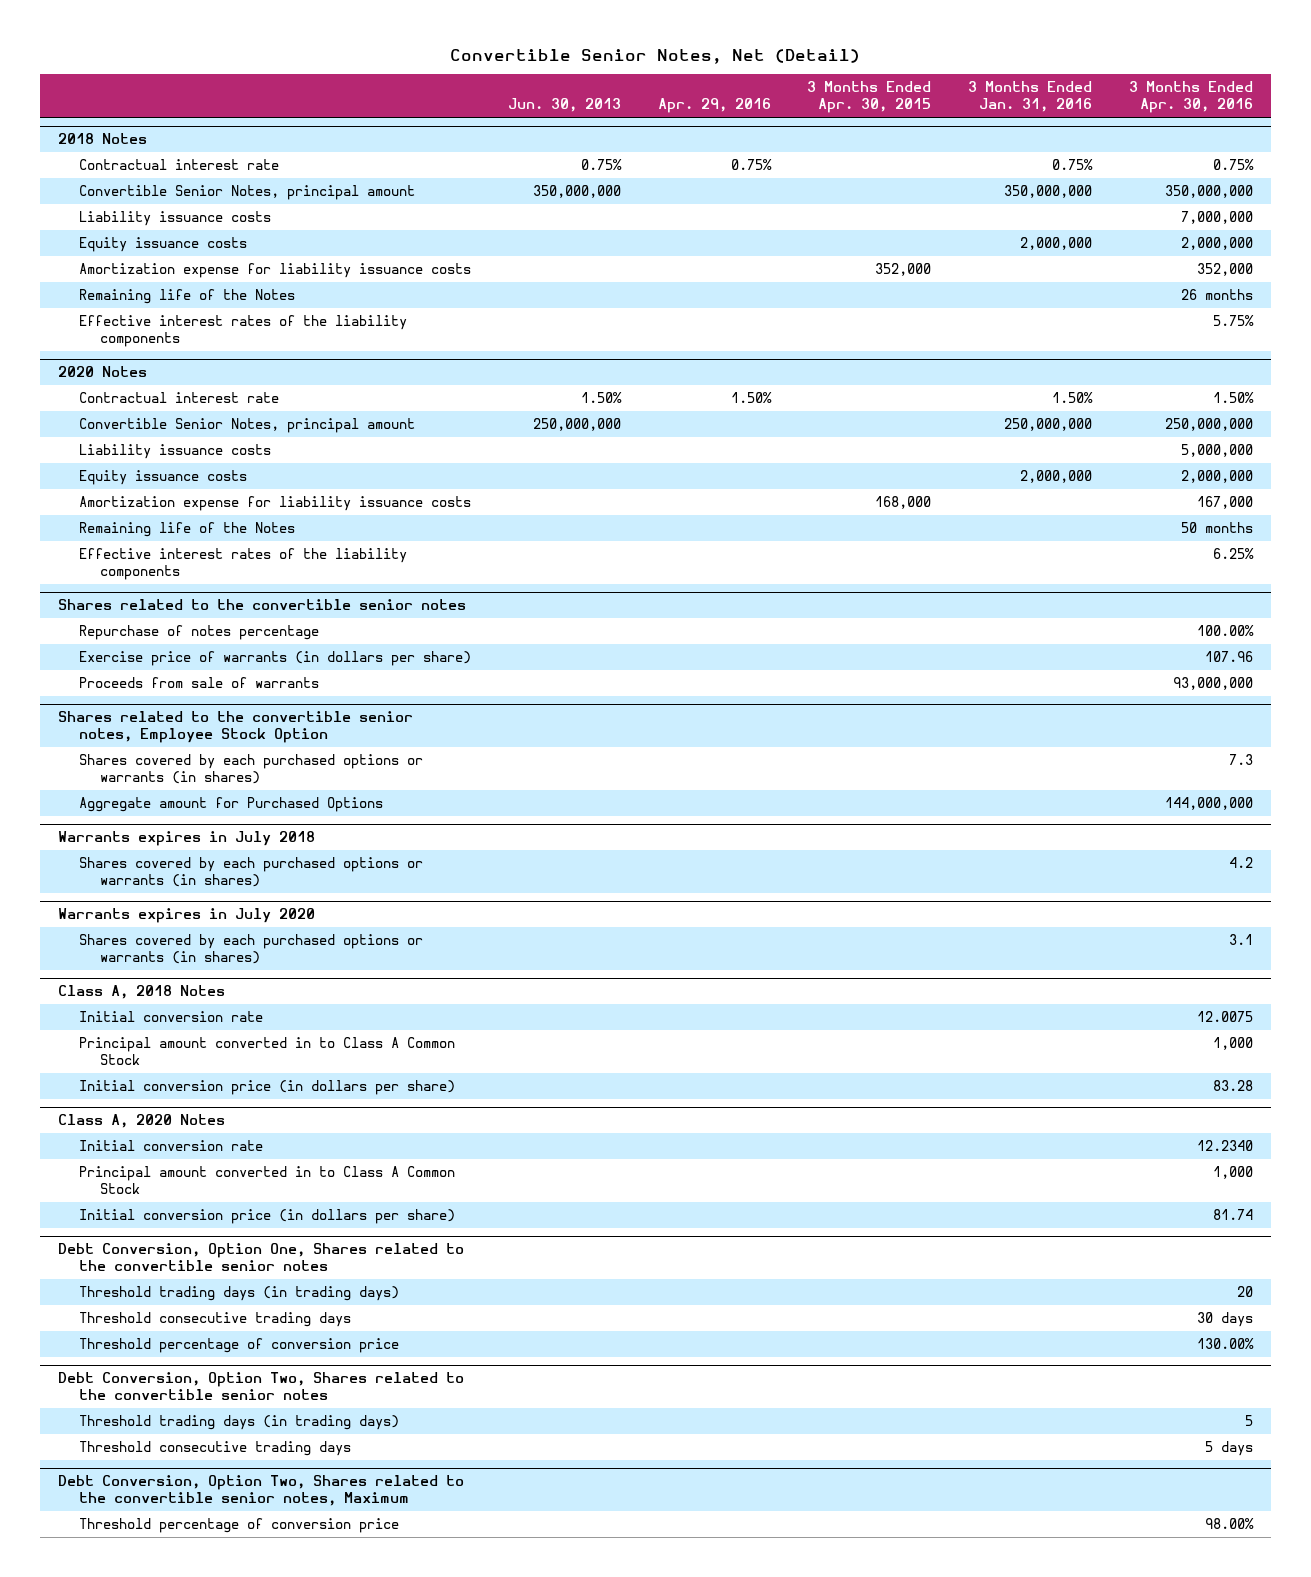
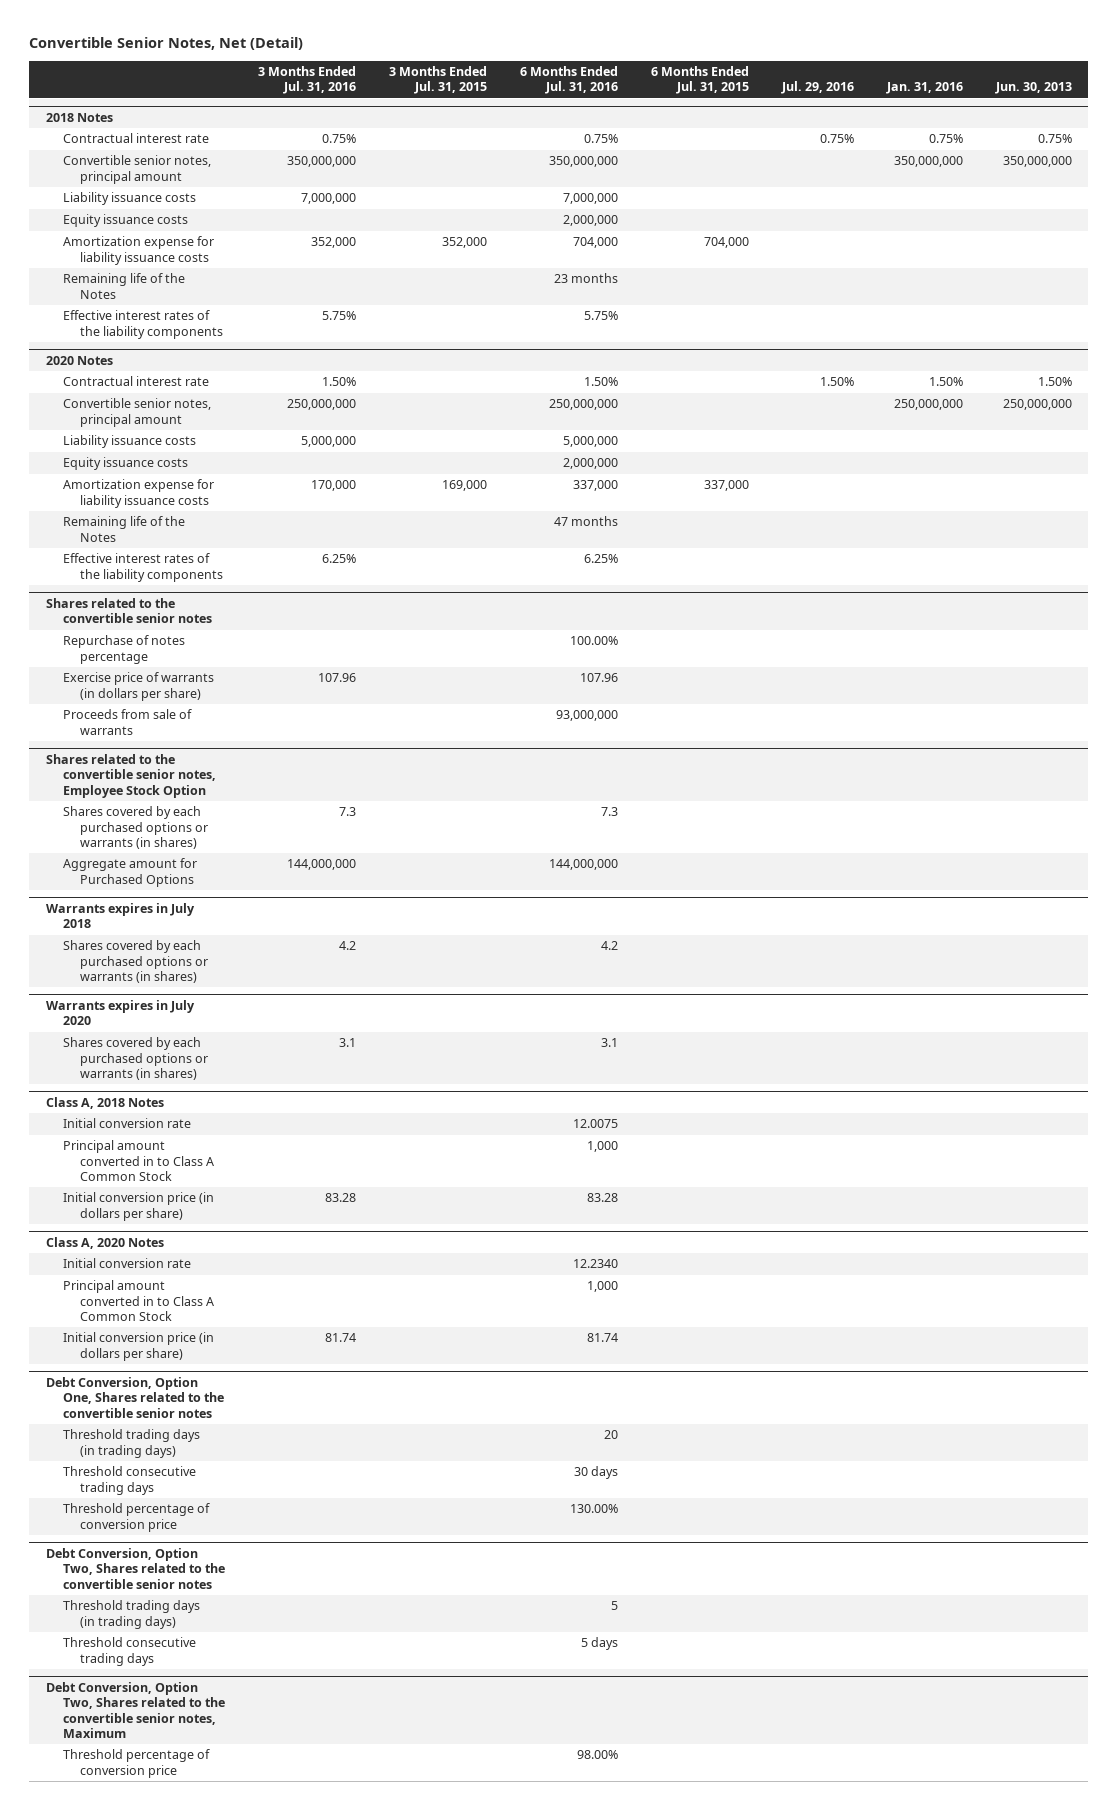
[657,98,771,114] Apr. 29, 2016 -> none
[807,81,932,114] 3 Months Ended Apr. 30, 2015 -> none
[968,81,1093,113] 3 Months Ended Jan. 31, 2016 -> none
[1128,81,1253,114] 3 Months Ended Apr. 30, 2016 -> none
none -> [257,66,356,95] 3 Months Ended Jul. 31, 2016
none -> [388,66,487,95] 3 Months Ended Jul. 31, 2015
none -> [519,66,618,95] 6 Months Ended Jul. 31, 2016
none -> [650,66,749,95] 6 Months Ended Jul. 31, 2015
none -> [780,81,854,95] Jul. 29, 2016
none -> [885,82,963,95] Jan. 31, 2016
[79,185,416,201] Convertible Senior Notes, principal amount -> [62,155,211,184] Convertible senior notes, principal amount
[79,418,416,434] Convertible Senior Notes, principal amount -> [62,398,211,427] Convertible senior notes, principal amount

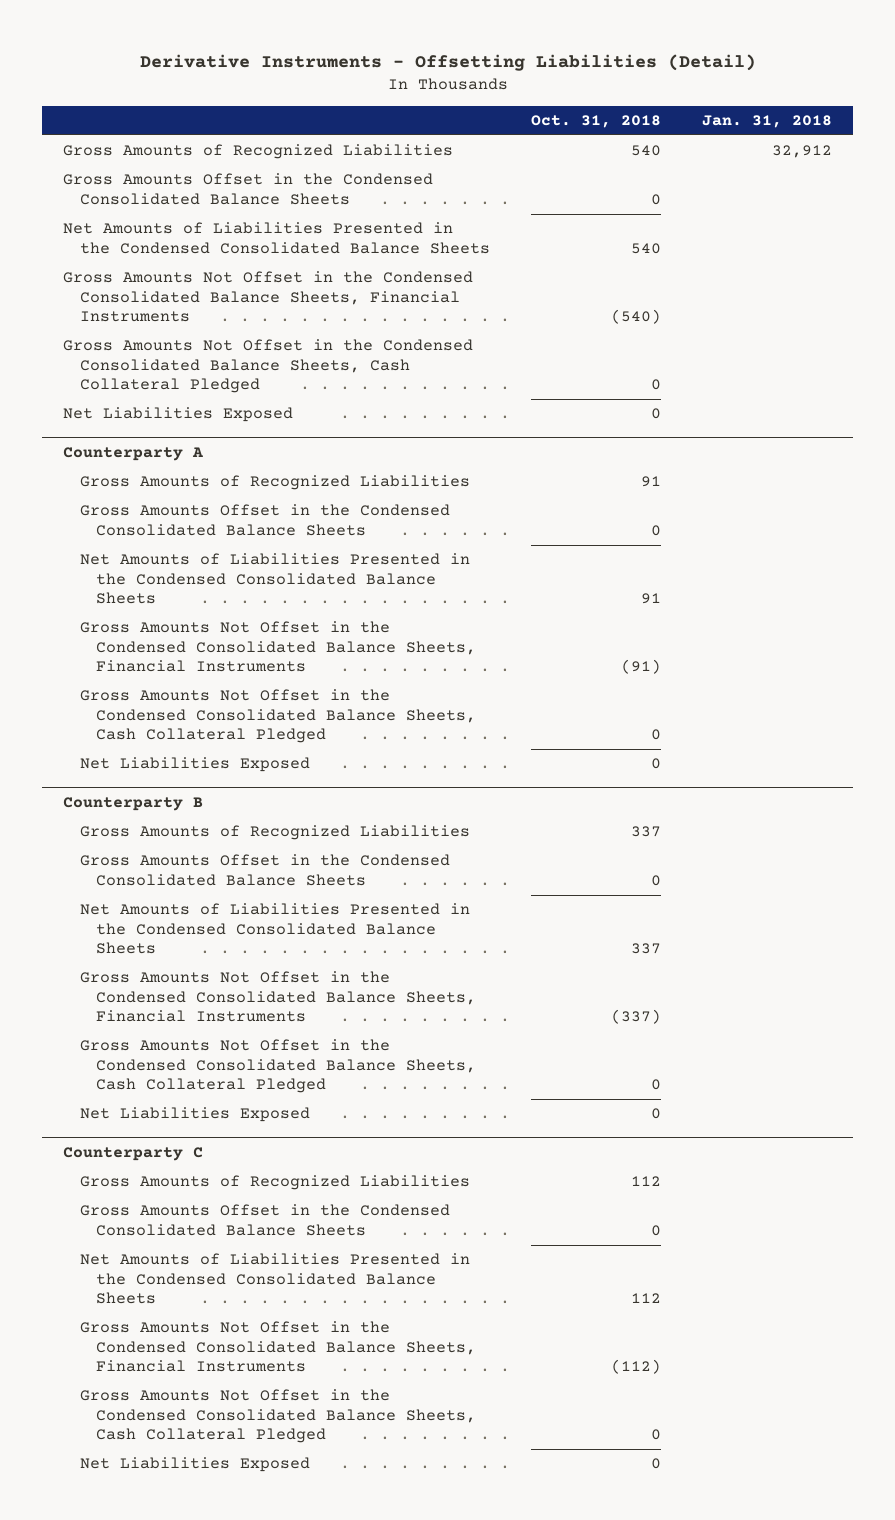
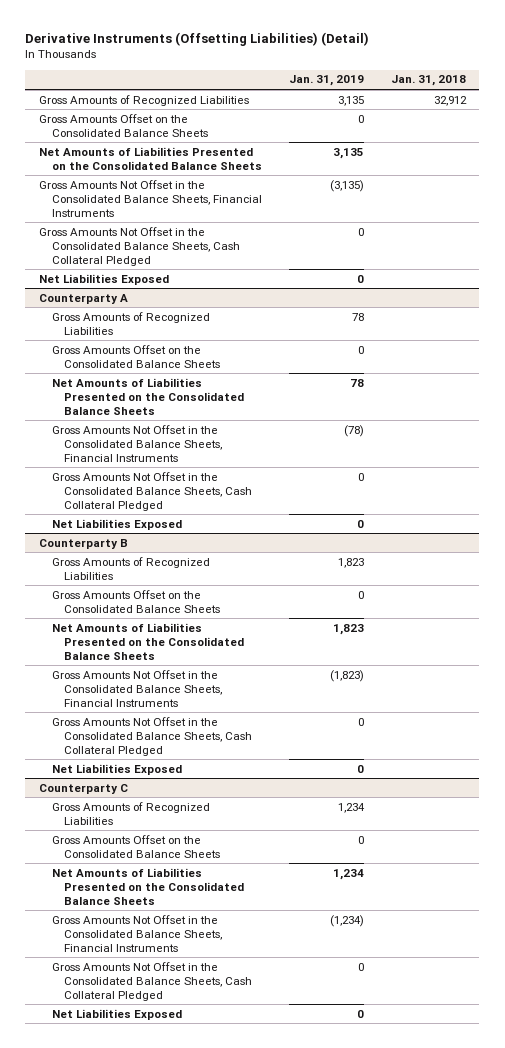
[139,54,756,72] Derivative Instruments - Offsetting Liabilities (Detail) -> [25,31,370,46] Derivative Instruments (Offsetting Liabilities) (Detail)
[531,114,662,128] Oct. 31, 2018 -> none
none -> [288,75,364,87] Jan. 31, 2019
[62,173,433,205] Gross Amounts Offset in the Condensed Consolidated Balance Sheets -> [38,113,208,137] Gross Amounts Offset on the Consolidated Balance Sheets
[62,222,490,254] Net Amounts of Liabilities Presented in the Condensed Consolidated Balance Sheets -> [38,146,262,170] Net Amounts of Liabilities Presented on the Consolidated Balance Sheets
[62,271,473,323] Gross Amounts Not Offset in the Condensed Consolidated Balance Sheets, Financial Instruments -> [38,179,262,217] Gross Amounts Not Offset in the Consolidated Balance Sheets, Financial Instruments
[62,339,473,394] Gross Amounts Not Offset in the Condensed Consolidated Balance Sheets, Cash Collateral Pledged -> [38,226,240,266] Gross Amounts Not Offset in the Consolidated Balance Sheets, Cash Collateral Pledged
[79,504,450,536] Gross Amounts Offset in the Condensed Consolidated Balance Sheets -> [51,344,221,368] Gross Amounts Offset on the Consolidated Balance Sheets
[79,553,470,605] Net Amounts of Liabilities Presented in the Condensed Consolidated Balance Sheets -> [51,377,245,415] Net Amounts of Liabilities Presented on the Consolidated Balance Sheets
[79,621,477,673] Gross Amounts Not Offset in the Condensed Consolidated Balance Sheets, Financial Instruments -> [51,424,223,462] Gross Amounts Not Offset in the Consolidated Balance Sheets, Financial Instruments
[79,689,477,744] Gross Amounts Not Offset in the Condensed Consolidated Balance Sheets, Cash Collateral Pledged -> [51,471,253,511] Gross Amounts Not Offset in the Consolidated Balance Sheets, Cash Collateral Pledged
[79,854,450,886] Gross Amounts Offset in the Condensed Consolidated Balance Sheets -> [51,589,221,613] Gross Amounts Offset on the Consolidated Balance Sheets
[79,903,470,955] Net Amounts of Liabilities Presented in the Condensed Consolidated Balance Sheets -> [51,622,245,660] Net Amounts of Liabilities Presented on the Consolidated Balance Sheets
[79,971,477,1023] Gross Amounts Not Offset in the Condensed Consolidated Balance Sheets, Financial Instruments -> [51,669,223,707] Gross Amounts Not Offset in the Consolidated Balance Sheets, Financial Instruments
[79,1039,477,1094] Gross Amounts Not Offset in the Condensed Consolidated Balance Sheets, Cash Collateral Pledged -> [51,716,253,756] Gross Amounts Not Offset in the Consolidated Balance Sheets, Cash Collateral Pledged
[79,1204,450,1236] Gross Amounts Offset in the Condensed Consolidated Balance Sheets -> [51,834,221,858] Gross Amounts Offset on the Consolidated Balance Sheets
[79,1253,470,1305] Net Amounts of Liabilities Presented in the Condensed Consolidated Balance Sheets -> [51,867,245,905] Net Amounts of Liabilities Presented on the Consolidated Balance Sheets
[79,1321,477,1373] Gross Amounts Not Offset in the Condensed Consolidated Balance Sheets, Financial Instruments -> [51,914,223,952] Gross Amounts Not Offset in the Consolidated Balance Sheets, Financial Instruments
[79,1389,477,1444] Gross Amounts Not Offset in the Condensed Consolidated Balance Sheets, Cash Collateral Pledged -> [51,961,253,1001] Gross Amounts Not Offset in the Consolidated Balance Sheets, Cash Collateral Pledged

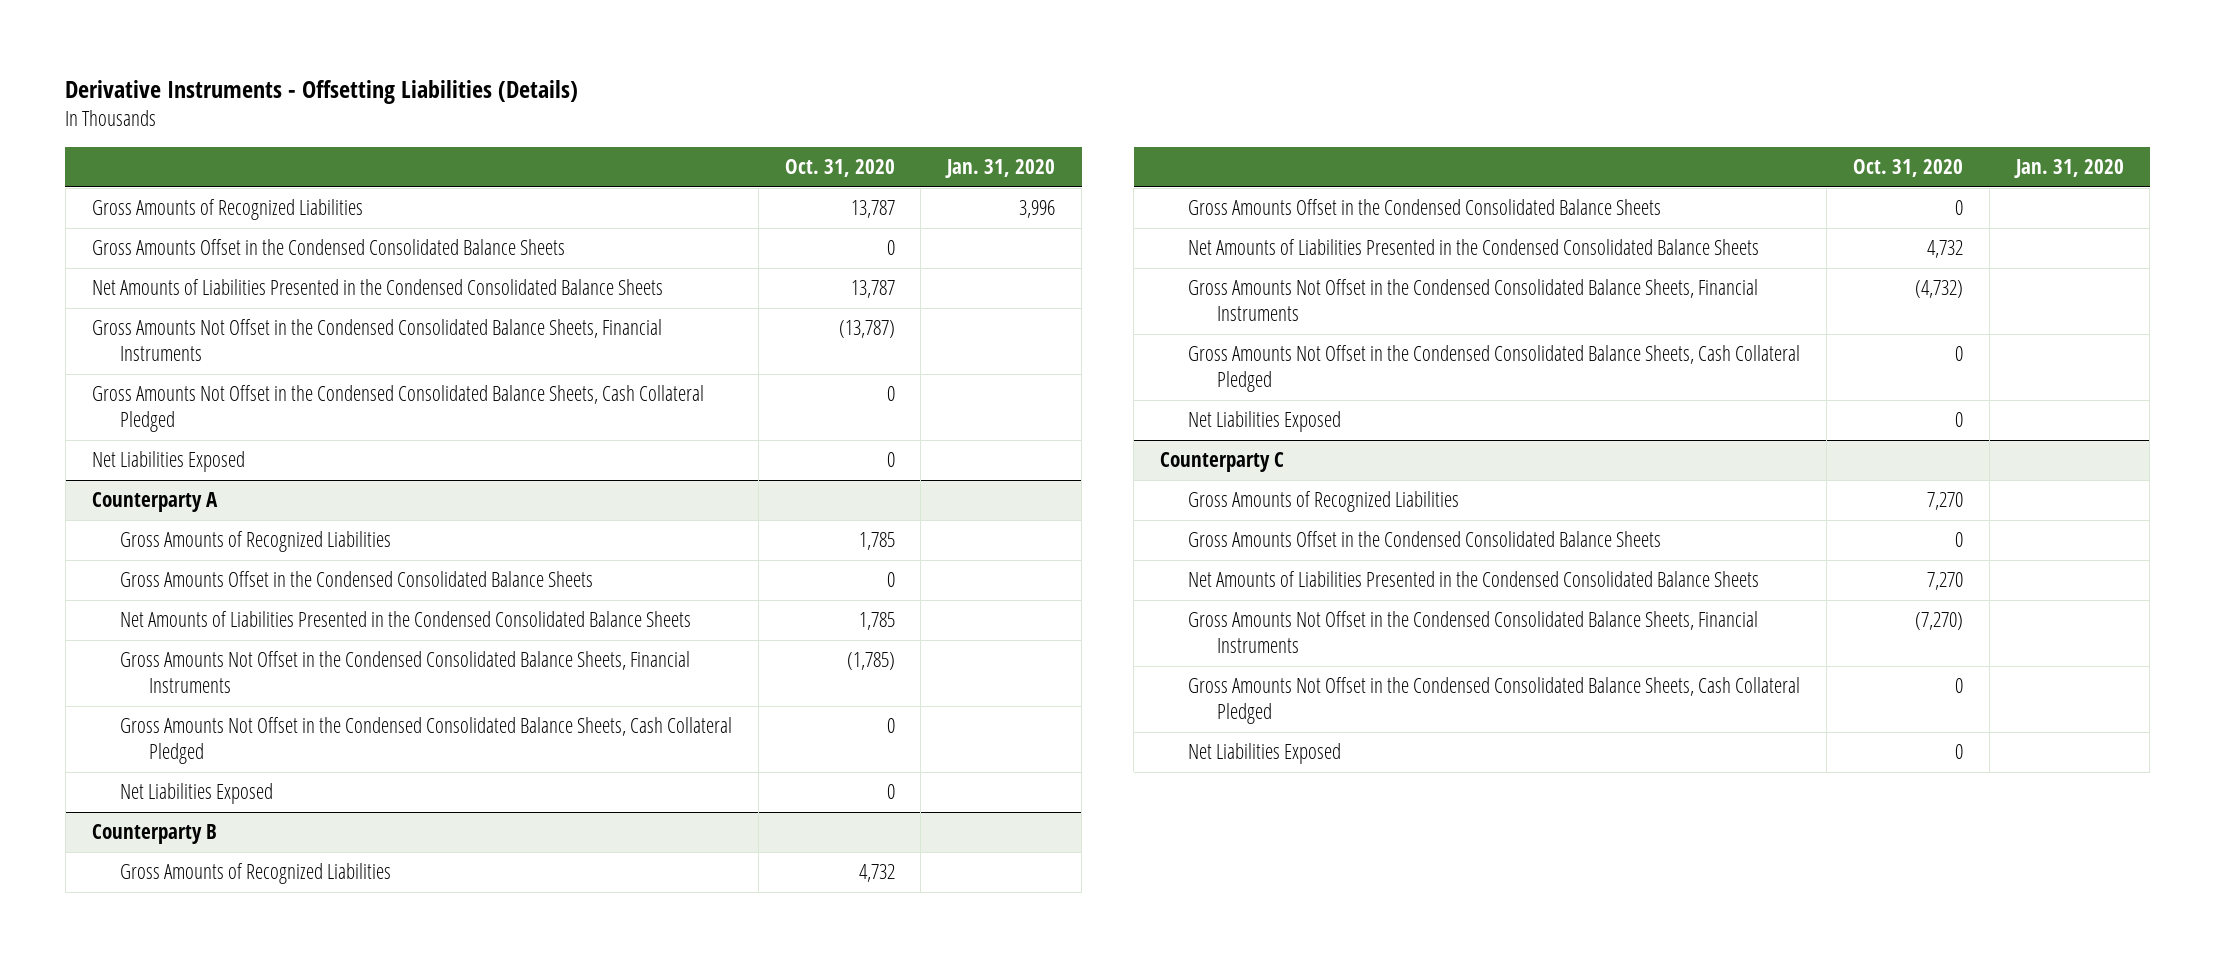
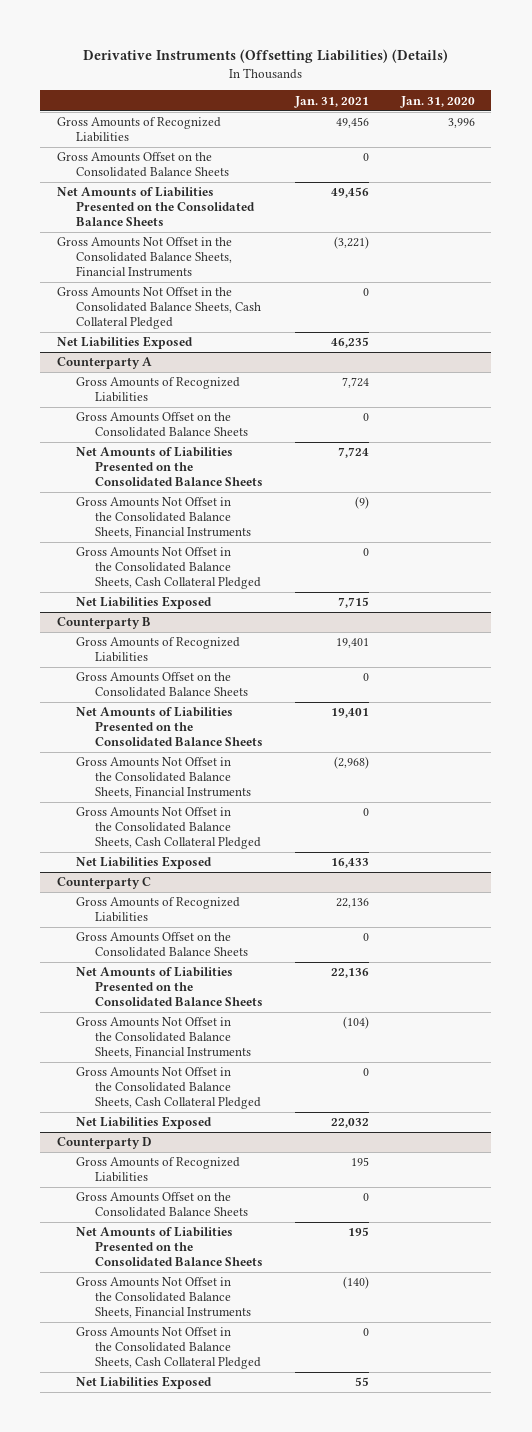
[65,79,579,104] Derivative Instruments - Offsetting Liabilities (Details) -> [82,49,448,64] Derivative Instruments (Offsetting Liabilities) (Details)
[784,159,895,178] Oct. 31, 2020 -> none
none -> [293,95,369,108] Jan. 31, 2021
[91,239,565,256] Gross Amounts Offset in the Condensed Consolidated Balance Sheets -> [56,152,229,178] Gross Amounts Offset on the Consolidated Balance Sheets
[91,279,663,296] Net Amounts of Liabilities Presented in the Condensed Consolidated Balance Sheets -> [56,187,255,227] Net Amounts of Liabilities Presented on the Consolidated Balance Sheets
[91,319,662,361] Gross Amounts Not Offset in the Condensed Consolidated Balance Sheets, Financial Instruments -> [56,237,232,278] Gross Amounts Not Offset in the Consolidated Balance Sheets, Financial Instruments
[91,385,704,432] Gross Amounts Not Offset in the Condensed Consolidated Balance Sheets, Cash Collateral Pledged -> [56,287,261,330] Gross Amounts Not Offset in the Consolidated Balance Sheets, Cash Collateral Pledged
[120,571,594,588] Gross Amounts Offset in the Condensed Consolidated Balance Sheets -> [75,412,248,438] Gross Amounts Offset on the Consolidated Balance Sheets
[120,611,692,628] Net Amounts of Liabilities Presented in the Condensed Consolidated Balance Sheets -> [75,447,263,487] Net Amounts of Liabilities Presented on the Consolidated Balance Sheets
[120,651,691,693] Gross Amounts Not Offset in the Condensed Consolidated Balance Sheets, Financial Instruments -> [75,497,251,539] Gross Amounts Not Offset in the Consolidated Balance Sheets, Financial Instruments
[120,717,733,764] Gross Amounts Not Offset in the Condensed Consolidated Balance Sheets, Cash Collateral Pledged -> [75,547,261,590] Gross Amounts Not Offset in the Consolidated Balance Sheets, Cash Collateral Pledged
[1188,199,1662,216] Gross Amounts Offset in the Condensed Consolidated Balance Sheets -> [75,672,248,698] Gross Amounts Offset on the Consolidated Balance Sheets
[1188,239,1760,256] Net Amounts of Liabilities Presented in the Condensed Consolidated Balance Sheets -> [75,707,263,747] Net Amounts of Liabilities Presented on the Consolidated Balance Sheets
[1188,279,1759,321] Gross Amounts Not Offset in the Condensed Consolidated Balance Sheets, Financial Instruments -> [75,757,251,799] Gross Amounts Not Offset in the Consolidated Balance Sheets, Financial Instruments
[1188,345,1801,392] Gross Amounts Not Offset in the Condensed Consolidated Balance Sheets, Cash Collateral Pledged -> [75,807,261,850] Gross Amounts Not Offset in the Consolidated Balance Sheets, Cash Collateral Pledged
[1188,531,1662,548] Gross Amounts Offset in the Condensed Consolidated Balance Sheets -> [75,932,248,958] Gross Amounts Offset on the Consolidated Balance Sheets
[1188,571,1760,588] Net Amounts of Liabilities Presented in the Condensed Consolidated Balance Sheets -> [75,967,263,1007] Net Amounts of Liabilities Presented on the Consolidated Balance Sheets
[1188,611,1759,653] Gross Amounts Not Offset in the Condensed Consolidated Balance Sheets, Financial Instruments -> [75,1017,251,1059] Gross Amounts Not Offset in the Consolidated Balance Sheets, Financial Instruments
[1188,677,1801,724] Gross Amounts Not Offset in the Condensed Consolidated Balance Sheets, Cash Collateral Pledged -> [75,1067,261,1110] Gross Amounts Not Offset in the Consolidated Balance Sheets, Cash Collateral Pledged
none -> [56,1137,152,1150] Counterparty D
none -> [75,1157,240,1183] Gross Amounts of Recognized Liabilities
none -> [75,1192,248,1218] Gross Amounts Offset on the Consolidated Balance Sheets
none -> [75,1227,263,1267] Net Amounts of Liabilities Presented on the Consolidated Balance Sheets
none -> [75,1277,251,1319] Gross Amounts Not Offset in the Consolidated Balance Sheets, Financial Instruments
none -> [75,1327,261,1370] Gross Amounts Not Offset in the Consolidated Balance Sheets, Cash Collateral Pledged
none -> [75,1376,212,1390] Net Liabilities Exposed

